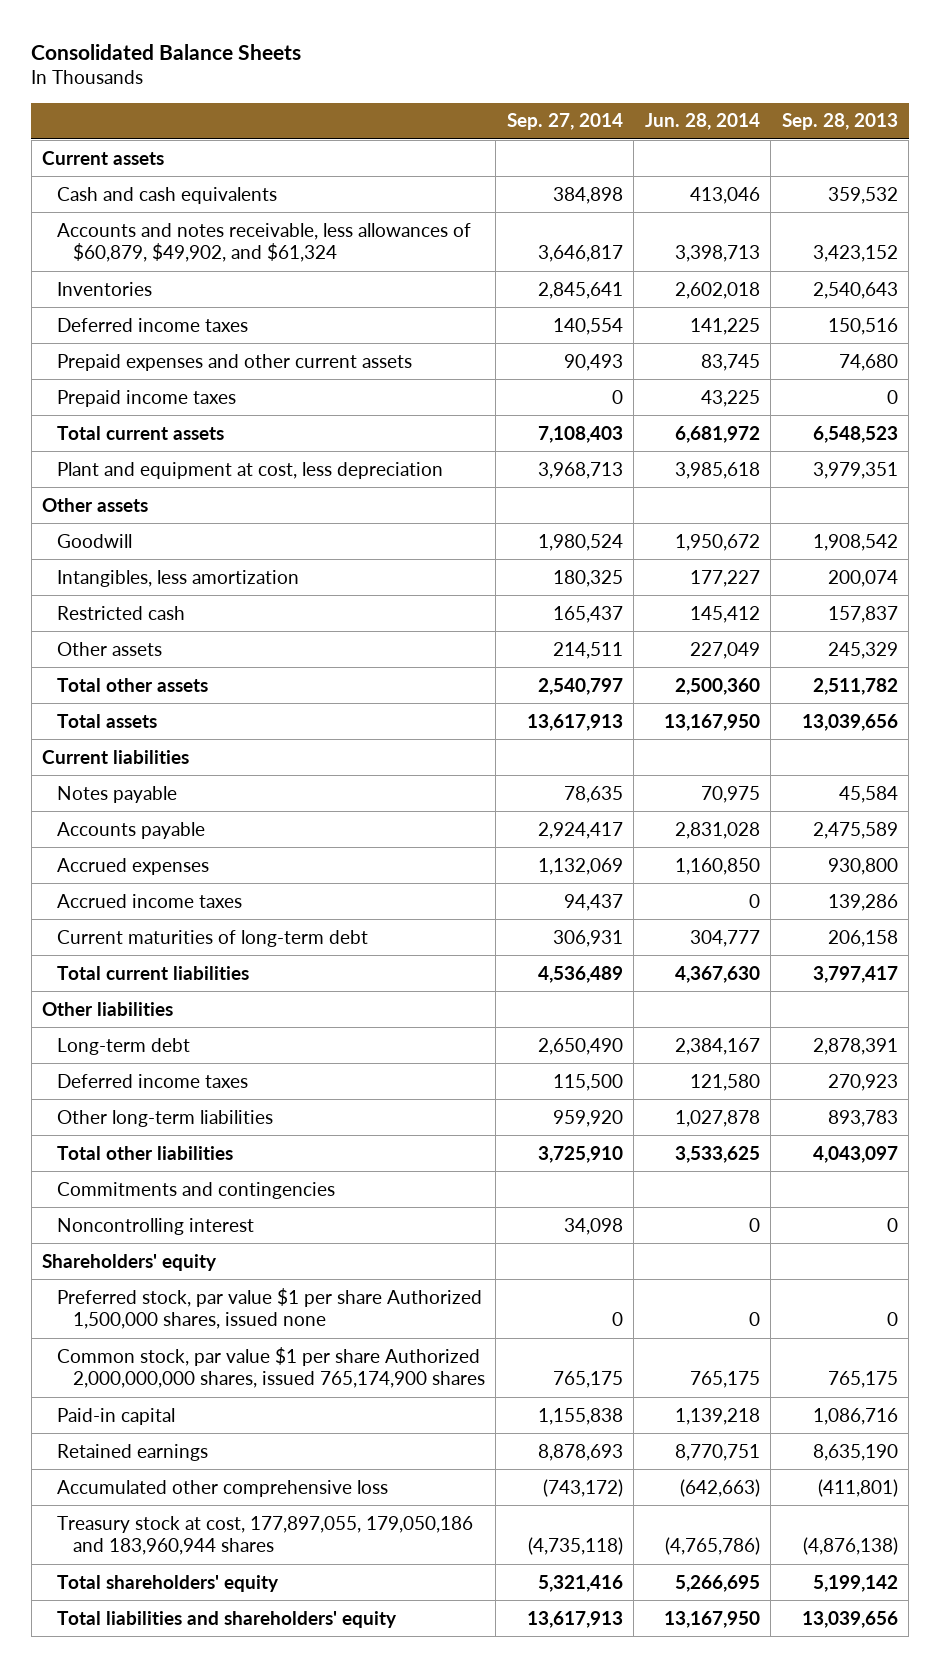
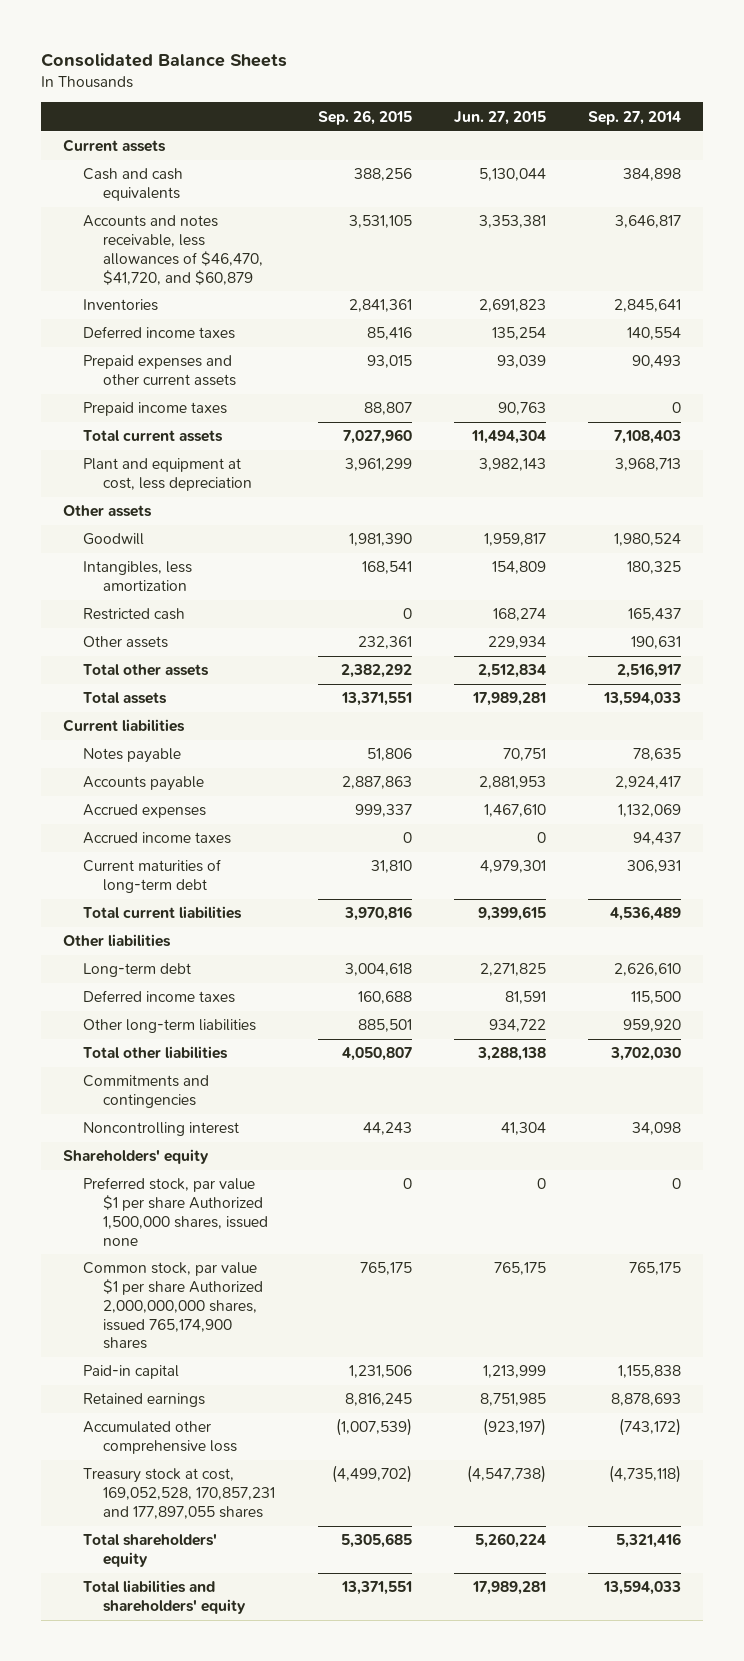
[644,113,760,131] Jun. 28, 2014 -> none
[781,113,898,131] Sep. 28, 2013 -> none
none -> [317,109,412,125] Sep. 26, 2015
none -> [453,110,546,125] Jun. 27, 2015
[57,222,472,263] Accounts and notes receivable, less allowances of $60,879, $49,902, and $61,324 -> [82,215,264,285] Accounts and notes receivable, less allowances of $46,470, $41,720, and $60,879
[552,641,623,659] 214,511 -> [631,636,682,650] 190,631
[537,677,623,695] 2,540,797 -> [617,663,682,679] 2,516,917
[526,713,623,731] 13,617,913 -> [603,692,682,707] 13,594,033
[537,1037,623,1055] 2,650,490 -> [614,963,682,977] 2,626,610
[537,1145,623,1163] 3,725,910 -> [610,1047,682,1062] 3,702,030
[57,1515,474,1556] Treasury stock at cost, 177,897,055, 179,050,186 and 183,960,944 shares -> [82,1468,276,1519] Treasury stock at cost, 169,052,528, 170,857,231 and 177,897,055 shares
[526,1610,623,1628] 13,617,913 -> [603,1581,682,1596] 13,594,033

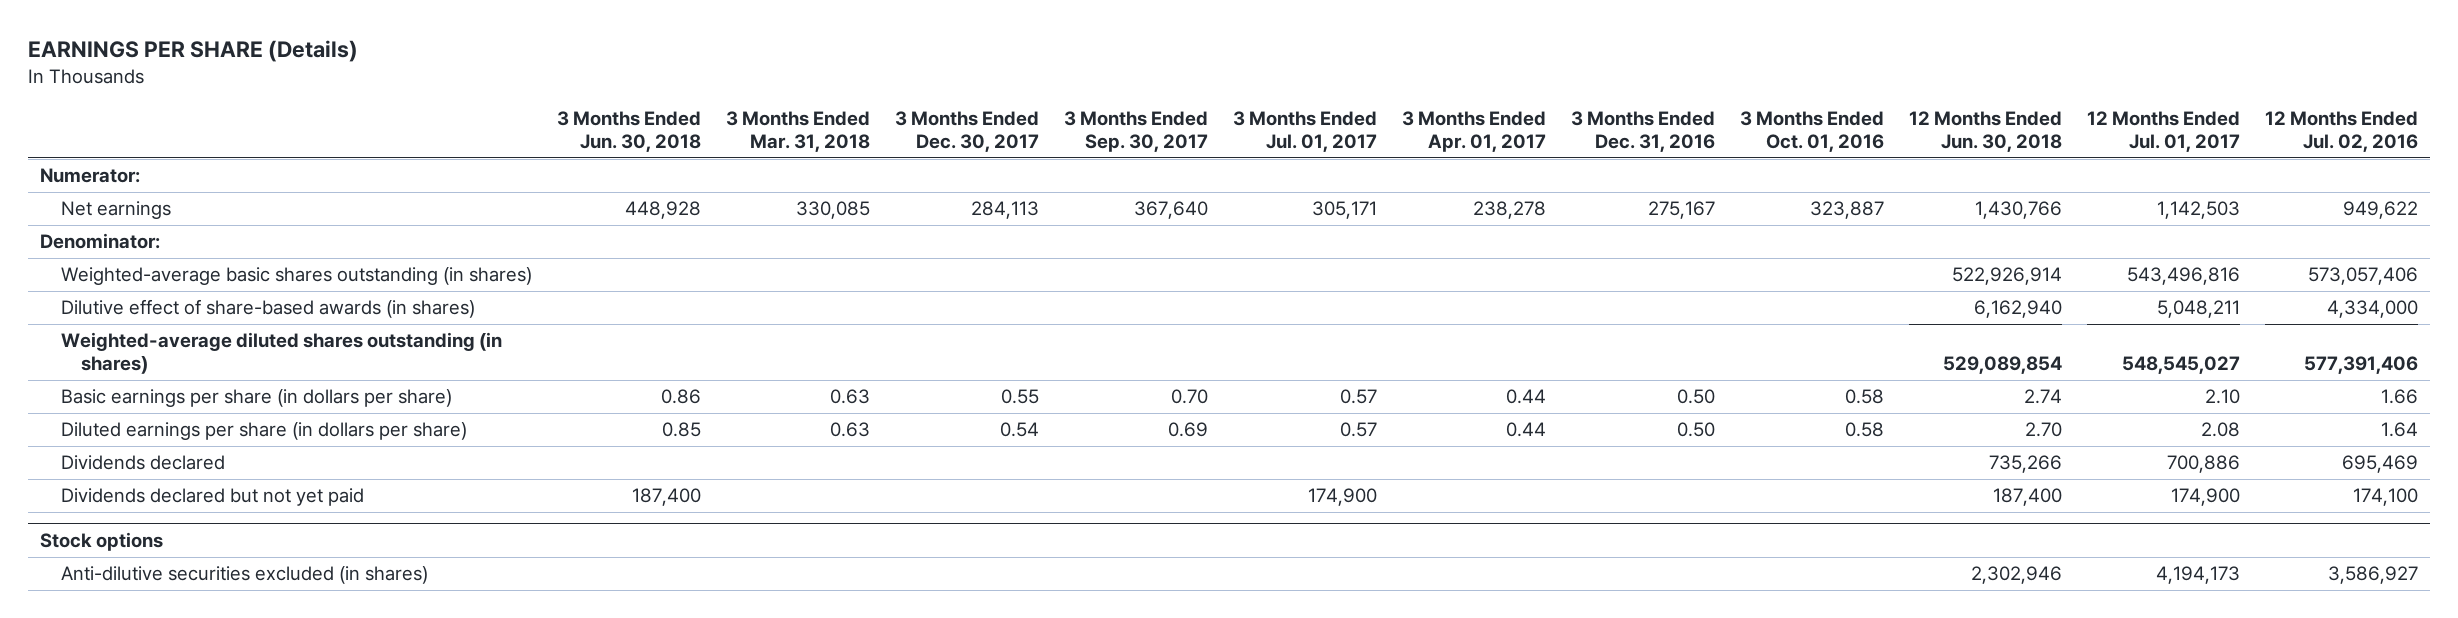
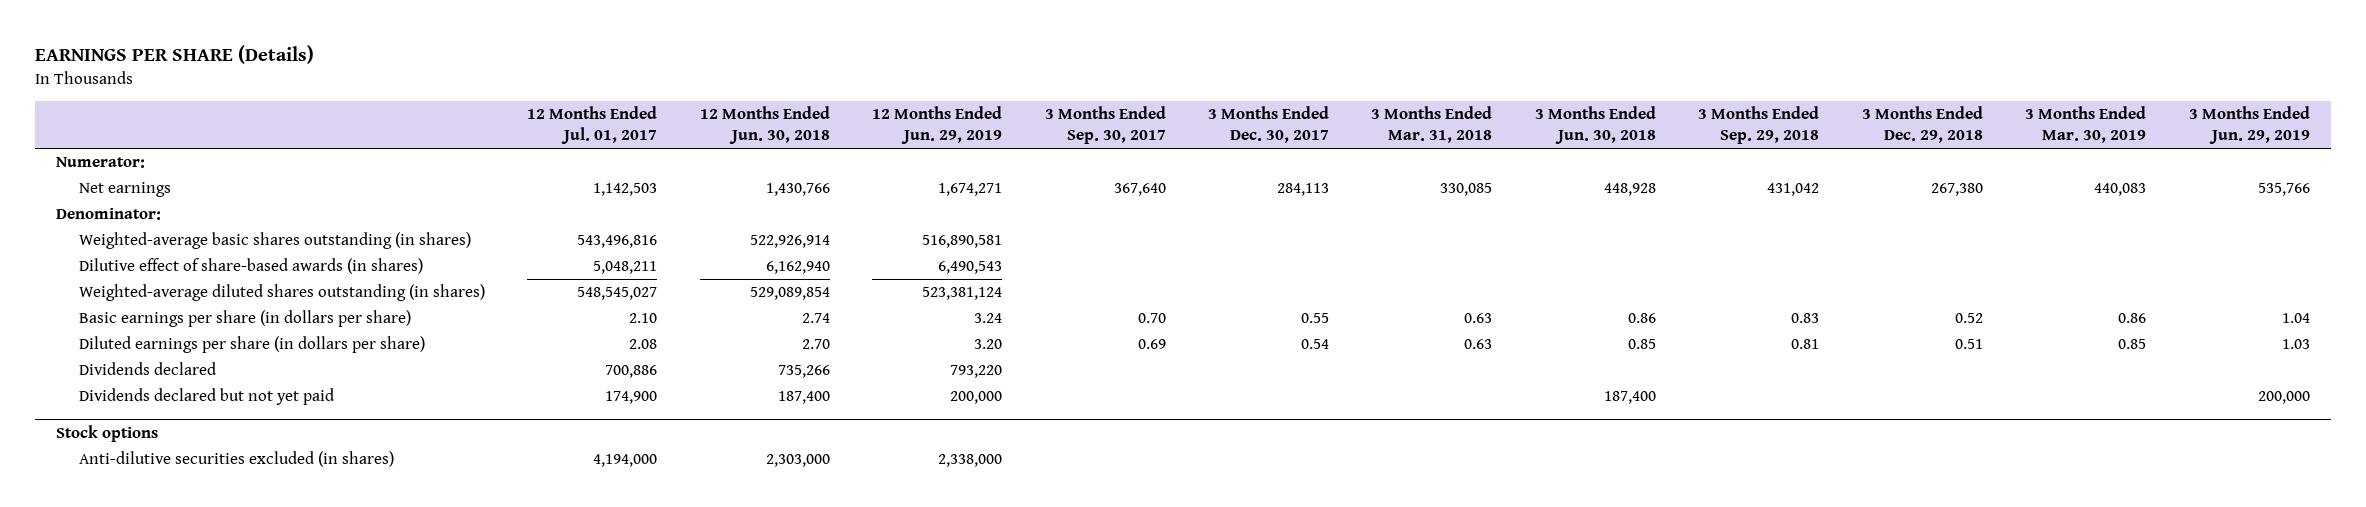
[1232,111,1377,152] 3 Months Ended Jul. 01, 2017 -> none
[1401,111,1546,152] 3 Months Ended Apr. 01, 2017 -> none
[1570,111,1715,152] 3 Months Ended Dec. 31, 2016 -> none
[1739,111,1884,152] 3 Months Ended Oct. 01, 2016 -> none
[2264,111,2418,152] 12 Months Ended Jul. 02, 2016 -> none
none -> [872,105,1003,145] 12 Months Ended Jun. 29, 2019
none -> [1698,105,1820,145] 3 Months Ended Sep. 29, 2018
none -> [1861,105,1983,144] 3 Months Ended Dec. 29, 2018
none -> [2025,105,2147,144] 3 Months Ended Mar. 30, 2019
none -> [2188,105,2310,145] 3 Months Ended Jun. 29, 2019
[1970,566,2062,585] 2,302,946 -> [765,454,830,468] 2,303,000
[2155,566,2240,585] 4,194,173 -> [593,454,658,468] 4,194,000

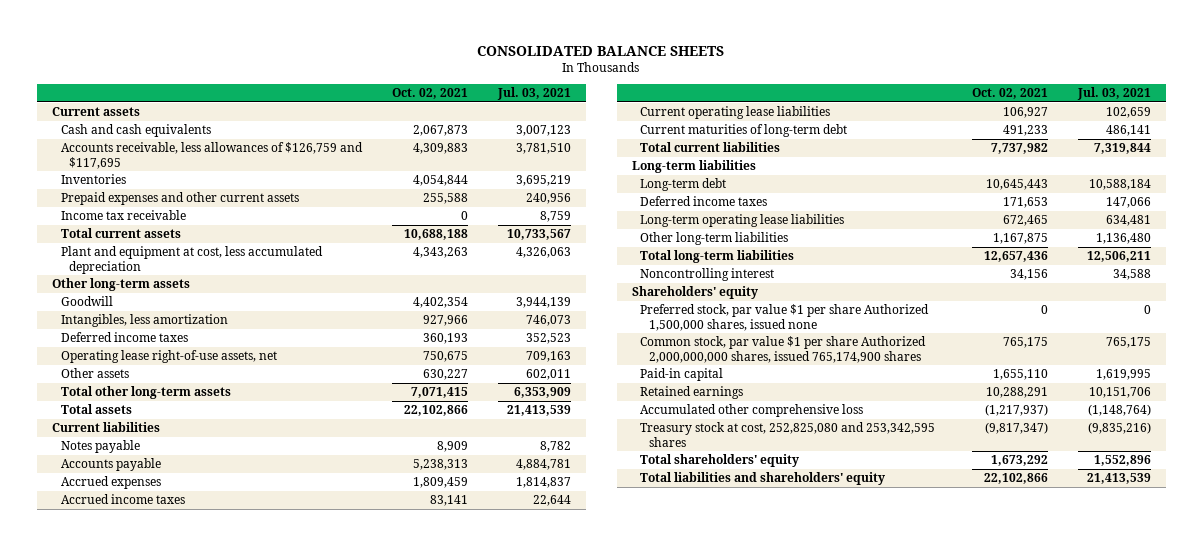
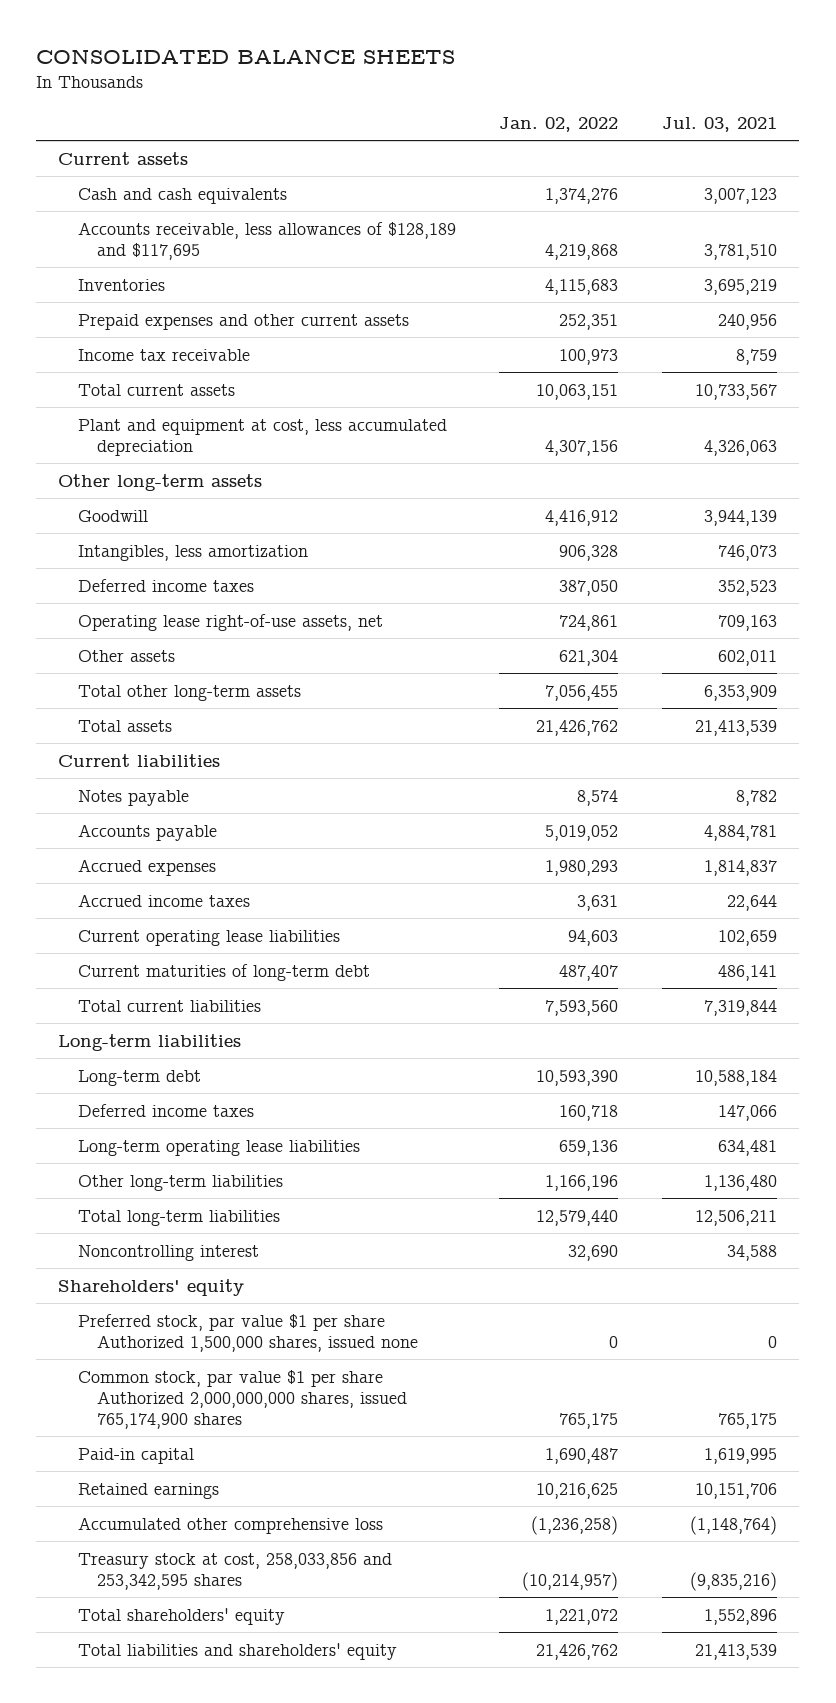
[391,88,468,100] Oct. 02, 2021 -> none
none -> [499,116,619,132] Jan. 02, 2022
[60,142,363,169] Accounts receivable, less allowances of $126,759 and $117,695 -> [77,221,456,260] Accounts receivable, less allowances of $128,189 and $117,695
[640,422,936,447] Treasury stock at cost, 252,825,080 and 253,342,595 shares -> [77,1552,392,1590] Treasury stock at cost, 258,033,856 and 253,342,595 shares

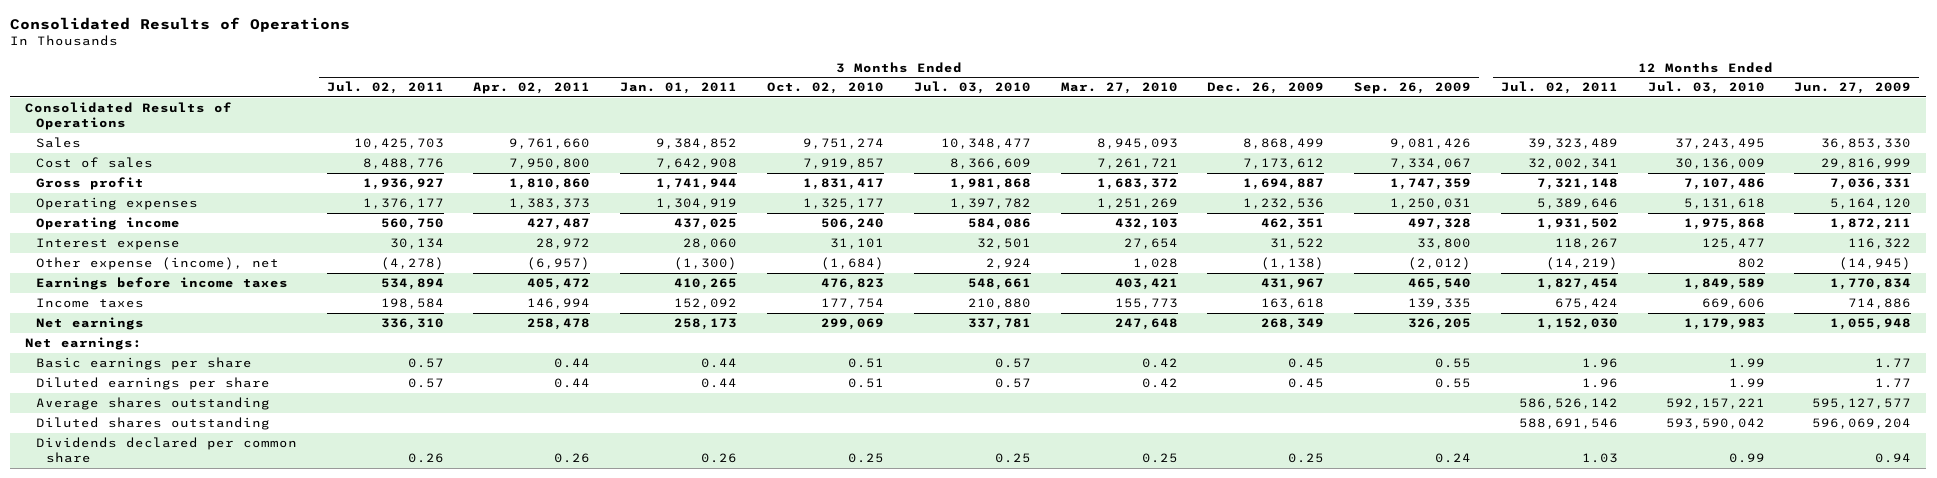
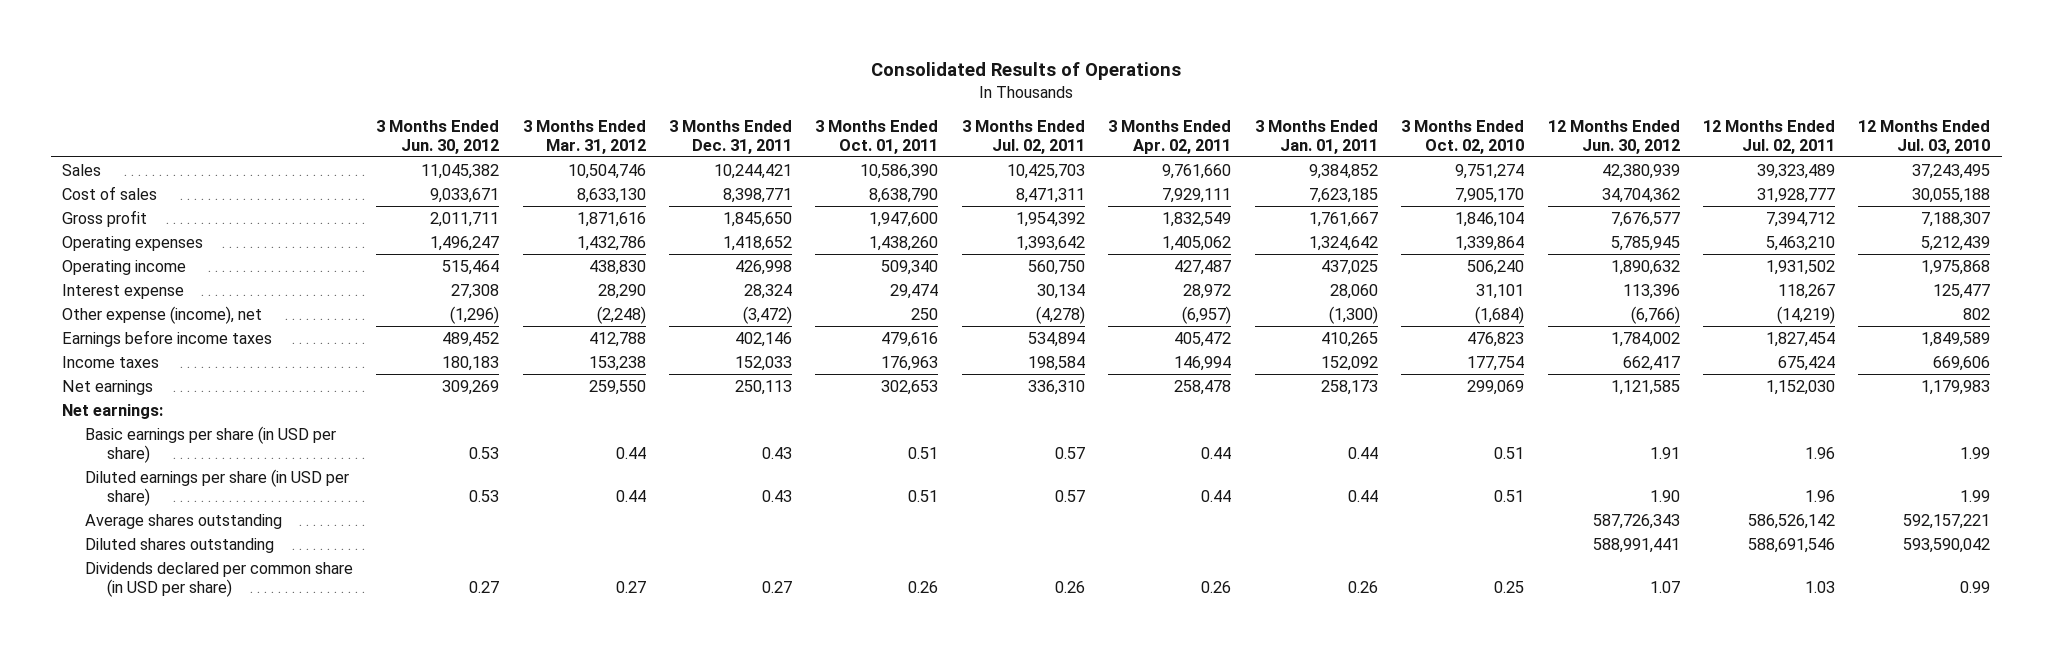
[913,81,1031,95] Jul. 03, 2010 -> none
[1060,82,1178,95] Mar. 27, 2010 -> none
[1207,82,1325,95] Dec. 26, 2009 -> none
[1354,82,1472,95] Sep. 26, 2009 -> none
[1794,82,1912,95] Jun. 27, 2009 -> none
none -> [376,119,500,154] 3 Months Ended Jun. 30, 2012
none -> [522,119,646,154] 3 Months Ended Mar. 31, 2012
none -> [669,119,793,154] 3 Months Ended Dec. 31, 2011
none -> [815,119,939,154] 3 Months Ended Oct. 01, 2011
none -> [1547,119,1680,154] 12 Months Ended Jun. 30, 2012
[25,101,233,131] Consolidated Results of Operations -> none
[362,157,444,169] 8,488,776 -> [1015,187,1085,203] 8,471,311
[509,157,591,169] 7,950,800 -> [1162,187,1232,203] 7,929,111
[656,157,738,169] 7,642,908 -> [1308,187,1378,203] 7,623,185
[802,157,884,169] 7,919,857 -> [1455,187,1525,203] 7,905,170
[1527,157,1618,169] 32,002,341 -> [1756,187,1835,203] 31,928,777
[1674,157,1765,169] 30,136,009 -> [1912,187,1991,203] 30,055,188
[362,177,444,190] 1,936,927 -> [1015,211,1085,227] 1,954,392
[509,177,591,190] 1,810,860 -> [1162,211,1232,227] 1,832,549
[656,177,738,190] 1,741,944 -> [1308,211,1378,227] 1,761,667
[802,177,884,190] 1,831,417 -> [1455,211,1525,227] 1,846,104
[1536,177,1618,190] 7,321,148 -> [1765,211,1835,227] 7,394,712
[1683,177,1765,190] 7,107,486 -> [1921,211,1991,227] 7,188,307
[362,197,444,209] 1,376,177 -> [1015,235,1085,251] 1,393,642
[509,197,591,209] 1,383,373 -> [1162,235,1232,251] 1,405,062
[656,197,738,209] 1,304,919 -> [1308,235,1378,251] 1,324,642
[802,197,884,209] 1,325,177 -> [1455,235,1525,251] 1,339,864
[1536,197,1618,209] 5,389,646 -> [1765,235,1835,251] 5,463,210
[1683,197,1765,209] 5,131,618 -> [1921,235,1991,251] 5,212,439
[35,356,252,370] Basic earnings per share -> [84,425,336,463] Basic earnings per share (in USD per share)
[35,376,270,390] Diluted earnings per share -> [84,468,349,506] Diluted earnings per share (in USD per share)
[35,436,297,464] Dividends declared per common share -> [84,561,353,597] Dividends declared per common share (in USD per share)

